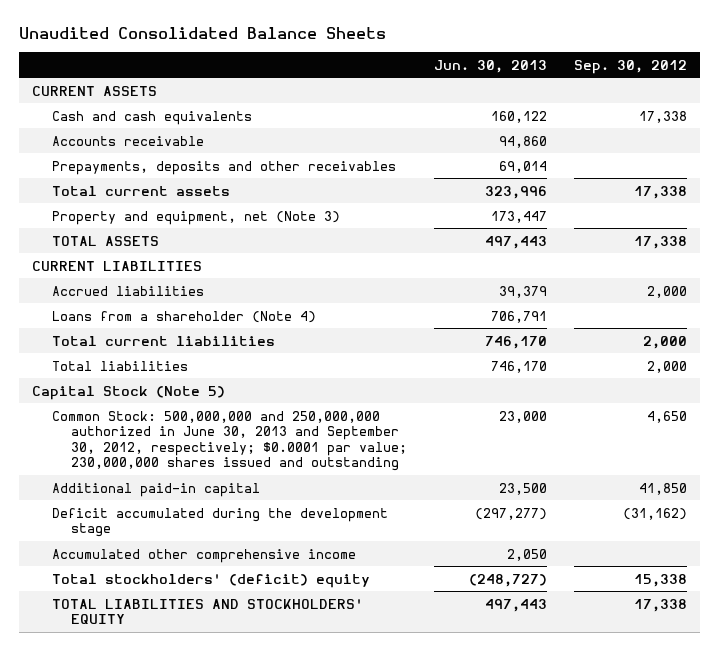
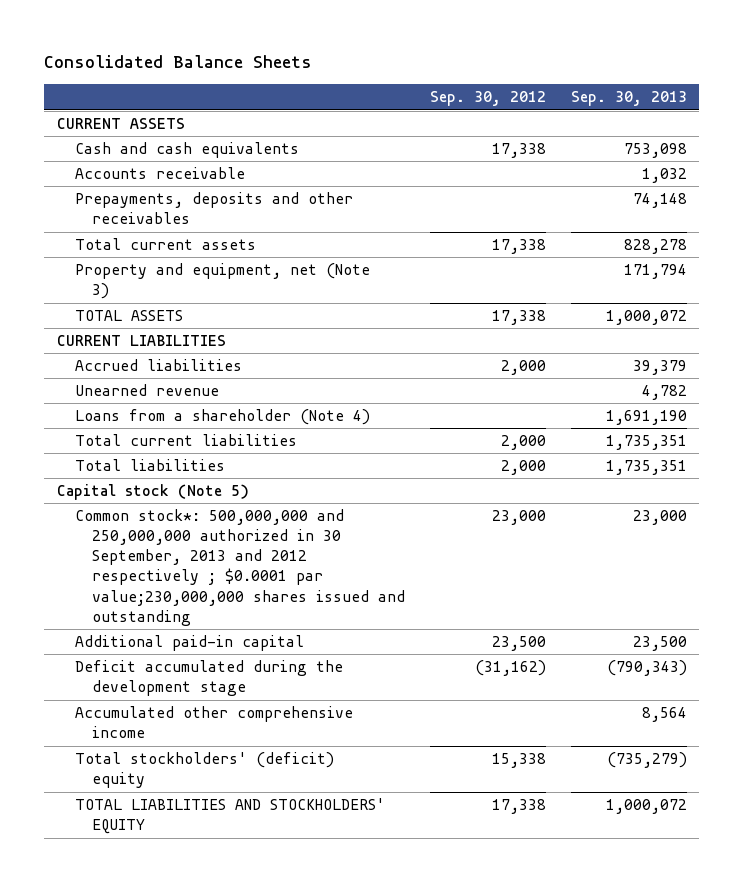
[18,26,386,39] Unaudited Consolidated Balance Sheets -> [44,55,313,69] Consolidated Balance Sheets
[433,59,547,73] Jun. 30, 2013 -> none
none -> [570,91,687,107] Sep. 30, 2013
none -> [74,384,219,397] Unearned revenue
[32,385,226,400] Capital Stock (Note 5) -> [56,484,249,501] Capital stock (Note 5)
[51,410,408,472] Common Stock: 500,000,000 and 250,000,000 authorized in June 30, 2013 and September 30, 2012, respectively; $0.0001 par value; 230,000,000 shares issued and outstanding -> [74,509,406,626] Common stock*: 500,000,000 and 250,000,000 authorized in 30 September, 2013 and 2012 respectively ; $0.0001 par value;230,000,000 shares issued and outstanding
[646,410,687,423] 4,650 -> [491,510,546,526] 23,000
[638,482,687,495] 41,850 -> [491,636,546,652] 23,500

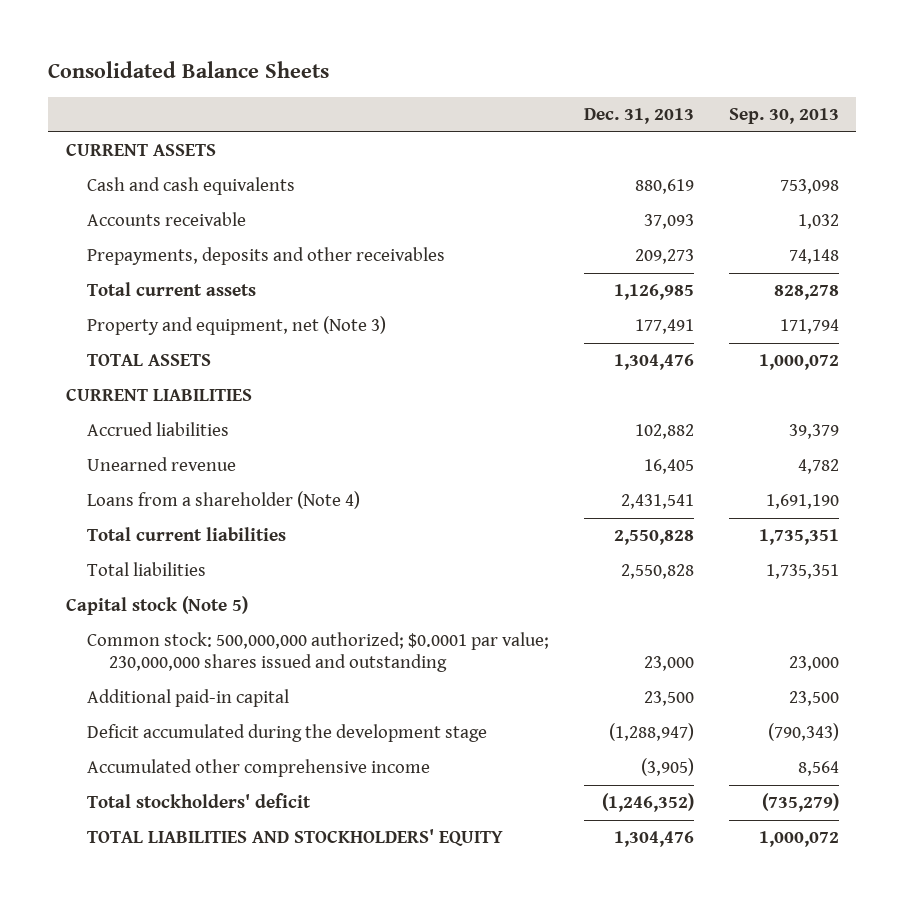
[429,91,546,107] Sep. 30, 2012 -> none
none -> [583,107,694,124] Dec. 31, 2013
[74,509,406,626] Common stock*: 500,000,000 and 250,000,000 authorized in 30 September, 2013 and 2012 respectively ; $0.0001 par value;230,000,000 shares issued and outstanding -> [87,632,550,673] Common stock: 500,000,000 authorized; $0.0001 par value; 230,000,000 shares issued and outstanding
[74,752,334,789] Total stockholders' (deficit) equity -> [87,793,312,809] Total stockholders' deficit

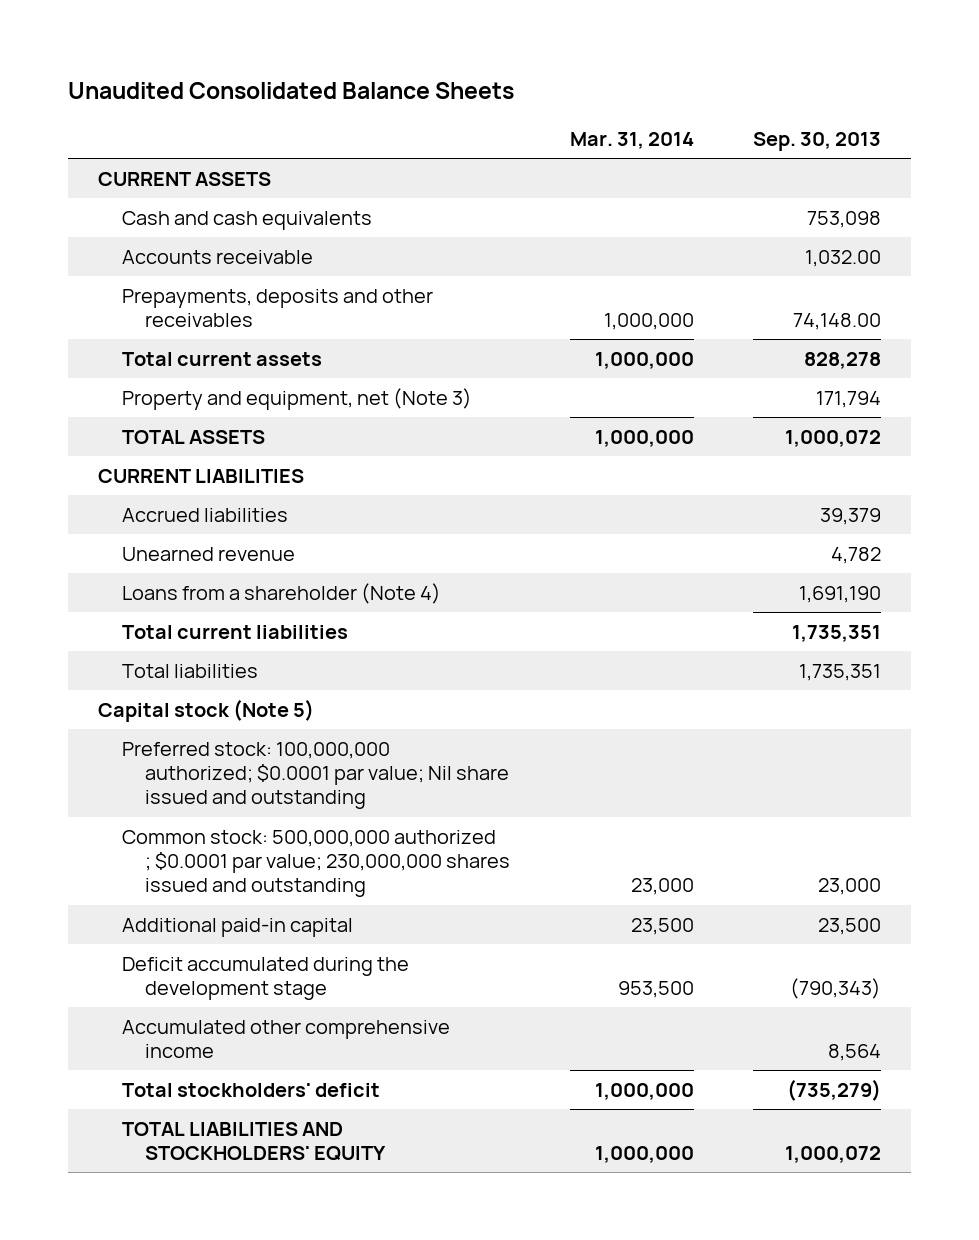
[48,60,330,78] Consolidated Balance Sheets -> [67,82,514,100] Unaudited Consolidated Balance Sheets
[583,107,694,124] Dec. 31, 2013 -> none
none -> [569,132,694,150] Mar. 31, 2014
[797,214,839,230] 1,032 -> [805,249,882,267] 1,032.00
[788,249,839,265] 74,148 -> [793,313,882,331] 74,148.00
none -> [121,741,510,810] Preferred stock: 100,000,000 authorized; $0.0001 par value; Nil share issued and outstanding
[87,632,550,673] Common stock: 500,000,000 authorized; $0.0001 par value; 230,000,000 shares issued and outstanding -> [121,829,511,898] Common stock: 500,000,000 authorized ; $0.0001 par value; 230,000,000 shares issued and outstanding

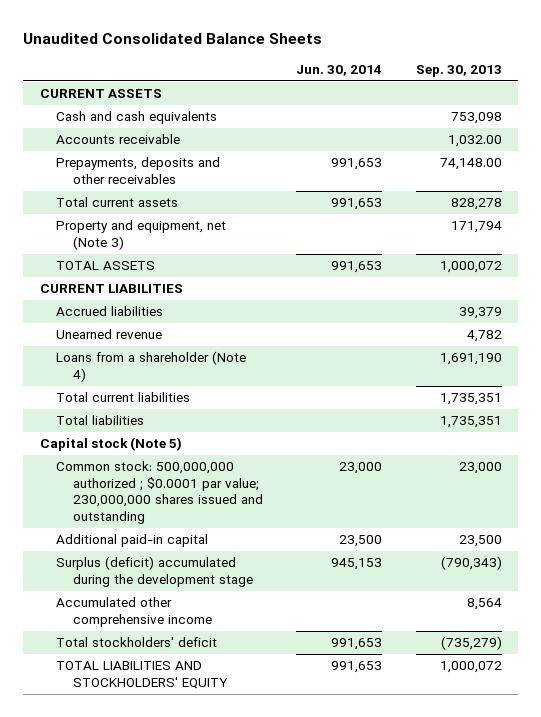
[569,132,694,150] Mar. 31, 2014 -> none
none -> [296,64,383,76] Jun. 30, 2014
[121,741,510,810] Preferred stock: 100,000,000 authorized; $0.0001 par value; Nil share issued and outstanding -> none
[121,956,409,1001] Deficit accumulated during the development stage -> [56,556,254,587] Surplus (deficit) accumulated during the development stage

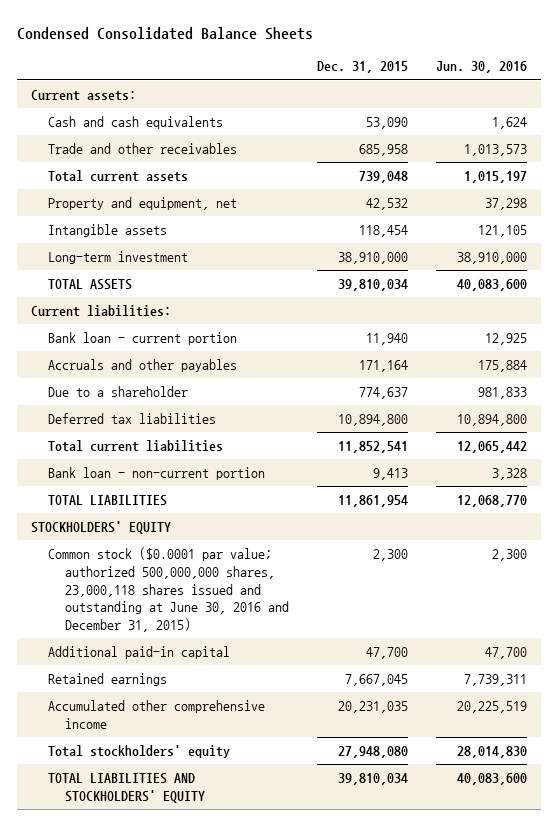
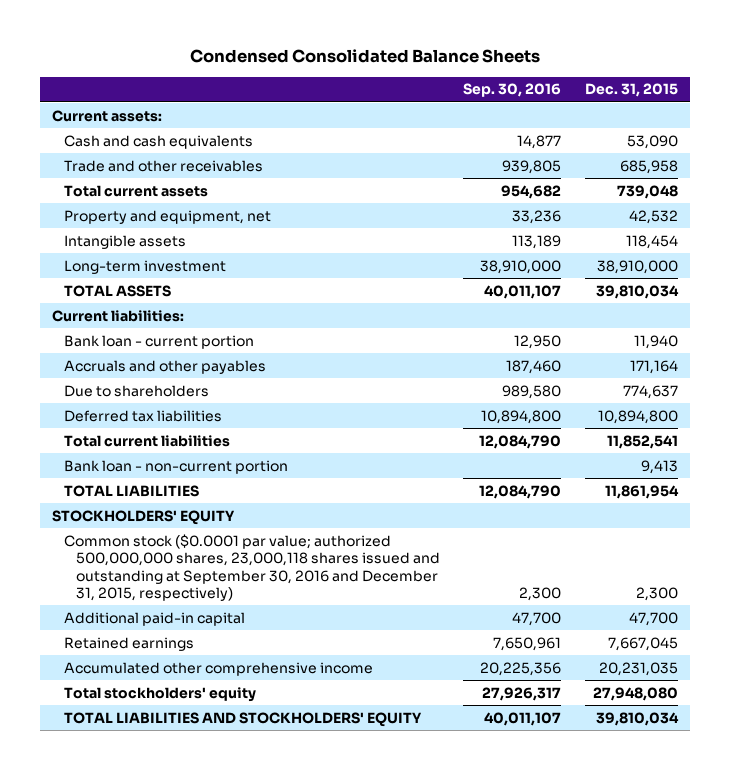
[435,61,527,74] Jun. 30, 2016 -> none
none -> [463,83,562,98] Sep. 30, 2016
[47,386,188,398] Due to a shareholder -> [63,384,209,397] Due to shareholders
[47,547,290,633] Common stock ($0.0001 par value; authorized 500,000,000 shares, 23,000,118 shares issued and outstanding at June 30, 2016 and December 31, 2015) -> [63,533,440,602] Common stock ($0.0001 par value; authorized 500,000,000 shares, 23,000,118 shares issued and outstanding at September 30, 2016 and December 31, 2015, respectively)

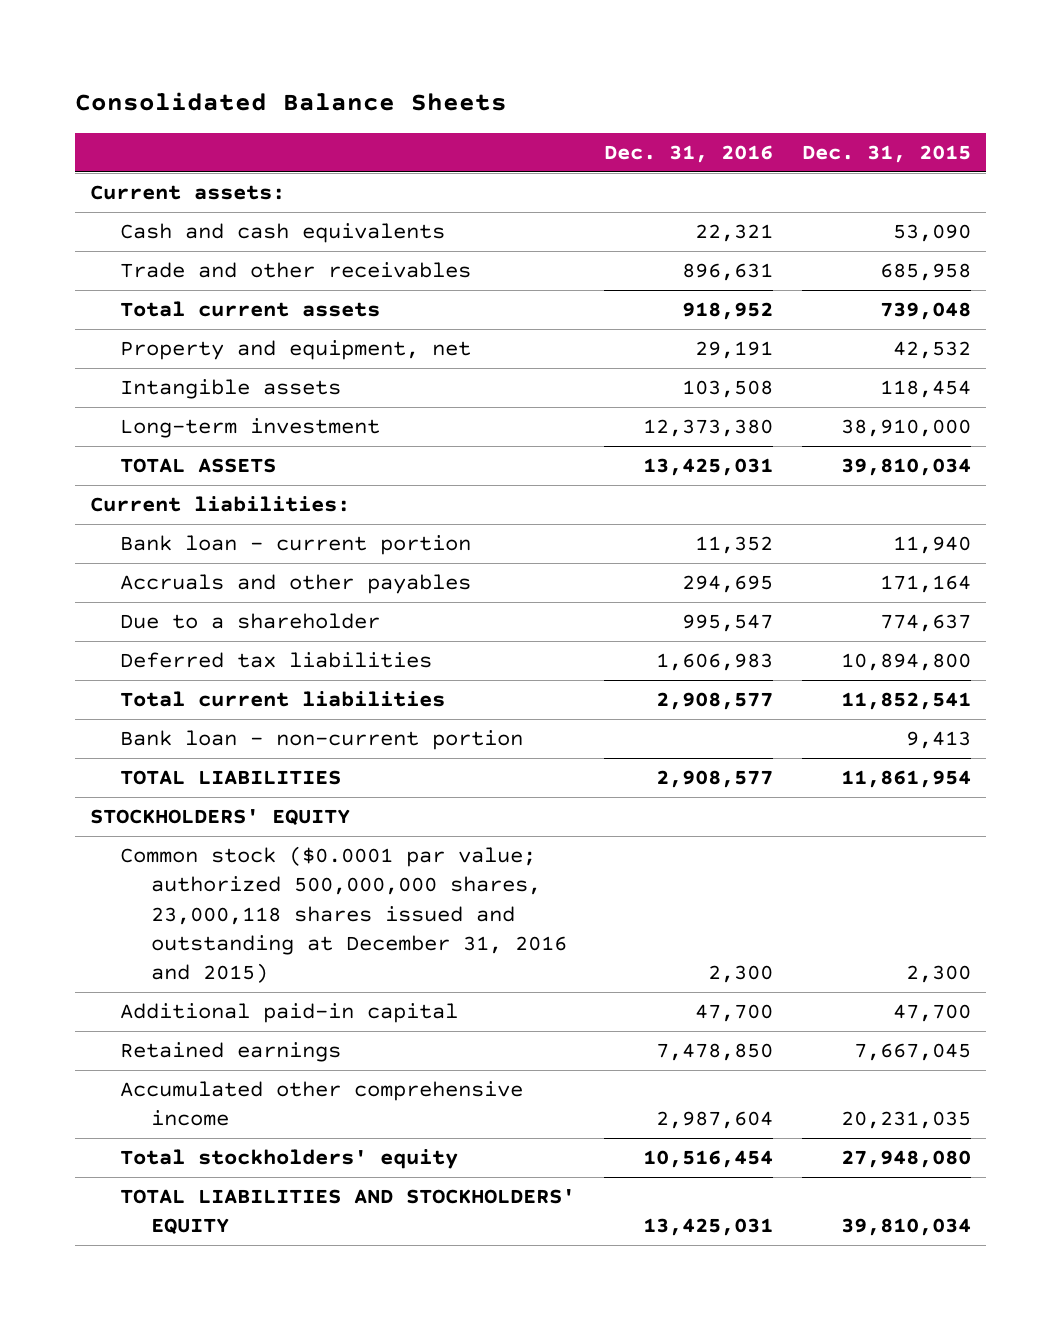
[190,49,541,64] Condensed Consolidated Balance Sheets -> [75,92,508,112] Consolidated Balance Sheets
[463,83,562,98] Sep. 30, 2016 -> none
none -> [604,145,774,164] Dec. 31, 2016
[63,384,209,397] Due to shareholders -> [120,613,381,630] Due to a shareholder
[63,533,440,602] Common stock ($0.0001 par value; authorized 500,000,000 shares, 23,000,118 shares issued and outstanding at September 30, 2016 and December 31, 2015, respectively) -> [120,846,567,984] Common stock ($0.0001 par value; authorized 500,000,000 shares, 23,000,118 shares issued and outstanding at December 31, 2016 and 2015)

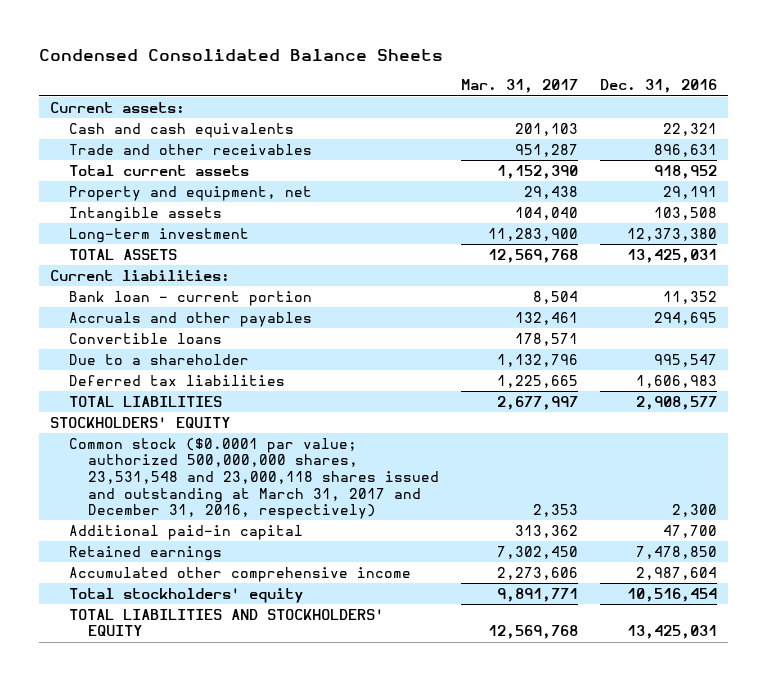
[75,92,508,112] Consolidated Balance Sheets -> [38,48,443,61] Condensed Consolidated Balance Sheets
[802,145,972,164] Dec. 31, 2015 -> none
none -> [460,79,578,94] Mar. 31, 2017
none -> [68,332,222,344] Convertible loans
[120,691,446,708] Total current liabilities -> none
[120,730,524,751] Bank loan - non-current portion -> none
[120,846,567,984] Common stock ($0.0001 par value; authorized 500,000,000 shares, 23,000,118 shares issued and outstanding at December 31, 2016 and 2015) -> [68,437,440,520] Common stock ($0.0001 par value; authorized 500,000,000 shares, 23,531,548 and 23,000,118 shares issued and outstanding at March 31, 2017 and December 31, 2016, respectively)

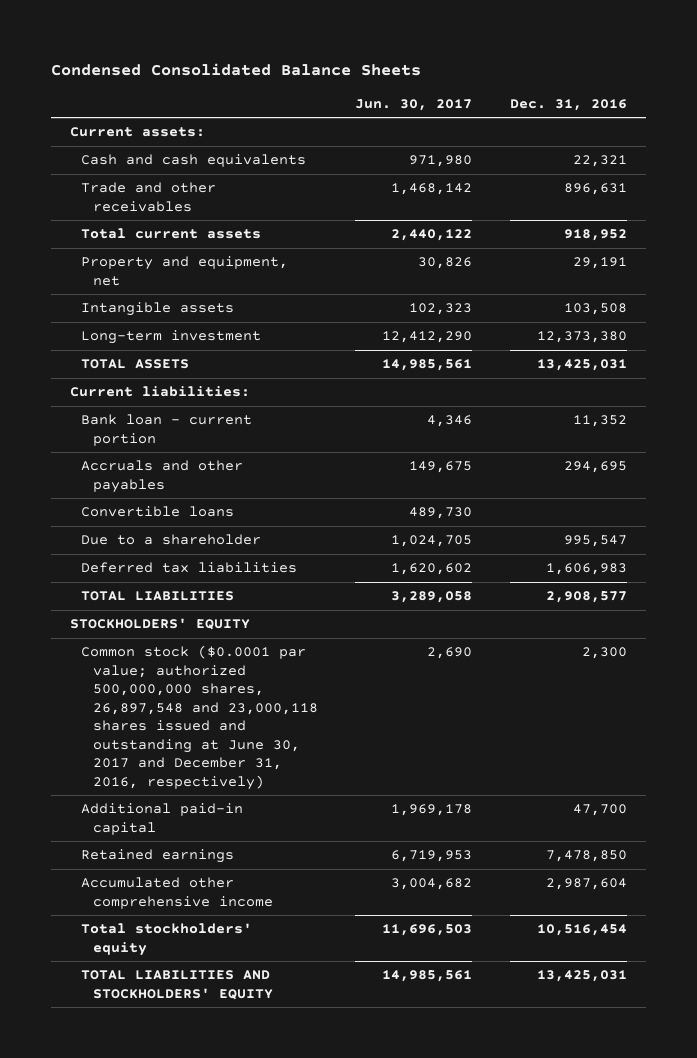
[460,79,578,94] Mar. 31, 2017 -> none
none -> [355,98,473,111] Jun. 30, 2017
[68,437,440,520] Common stock ($0.0001 par value; authorized 500,000,000 shares, 23,531,548 and 23,000,118 shares issued and outstanding at March 31, 2017 and December 31, 2016, respectively) -> [81,645,318,790] Common stock ($0.0001 par value; authorized 500,000,000 shares, 26,897,548 and 23,000,118 shares issued and outstanding at June 30, 2017 and December 31, 2016, respectively)

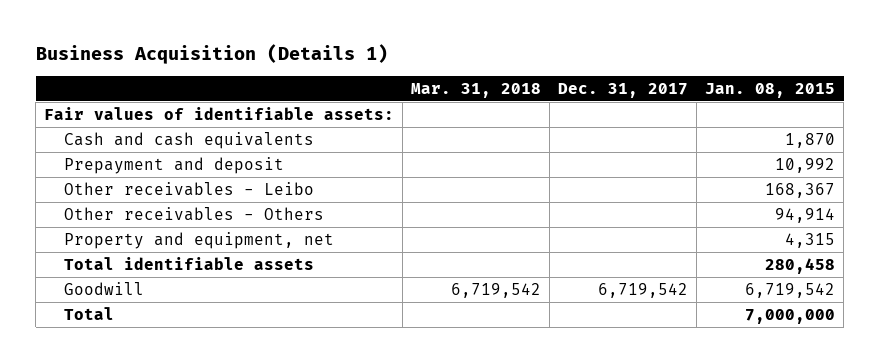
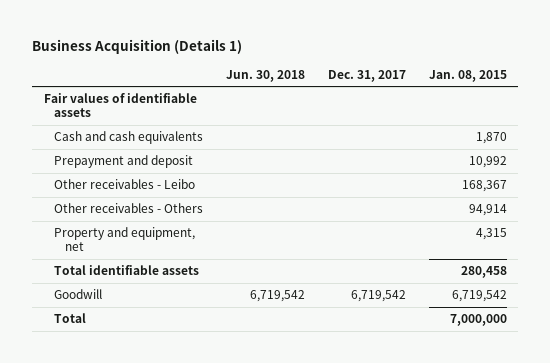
[411,82,542,98] Mar. 31, 2018 -> none
none -> [226,69,306,82] Jun. 30, 2018
[44,107,395,121] Fair values of identifiable assets: -> [43,93,197,118] Fair values of identifiable assets

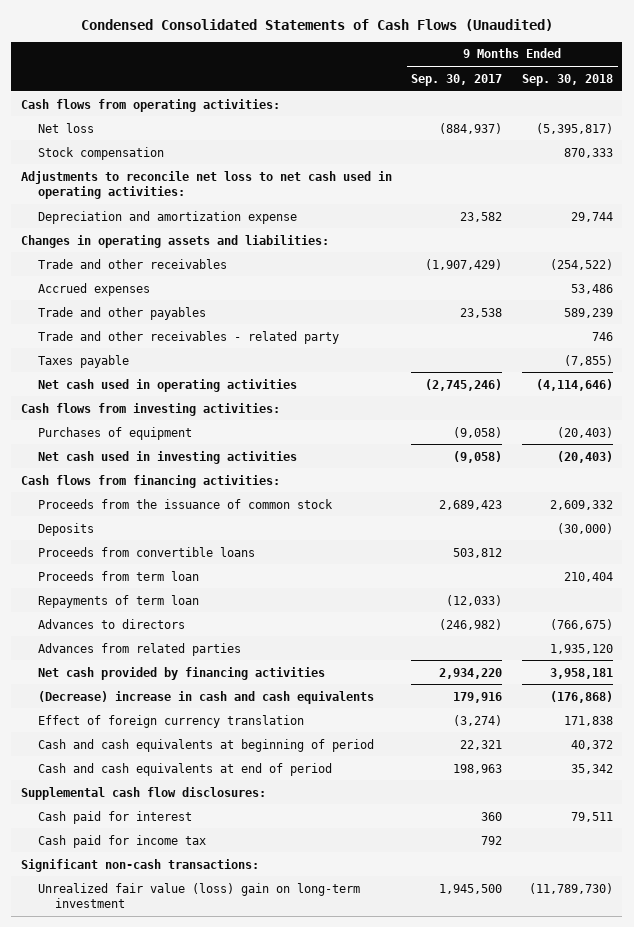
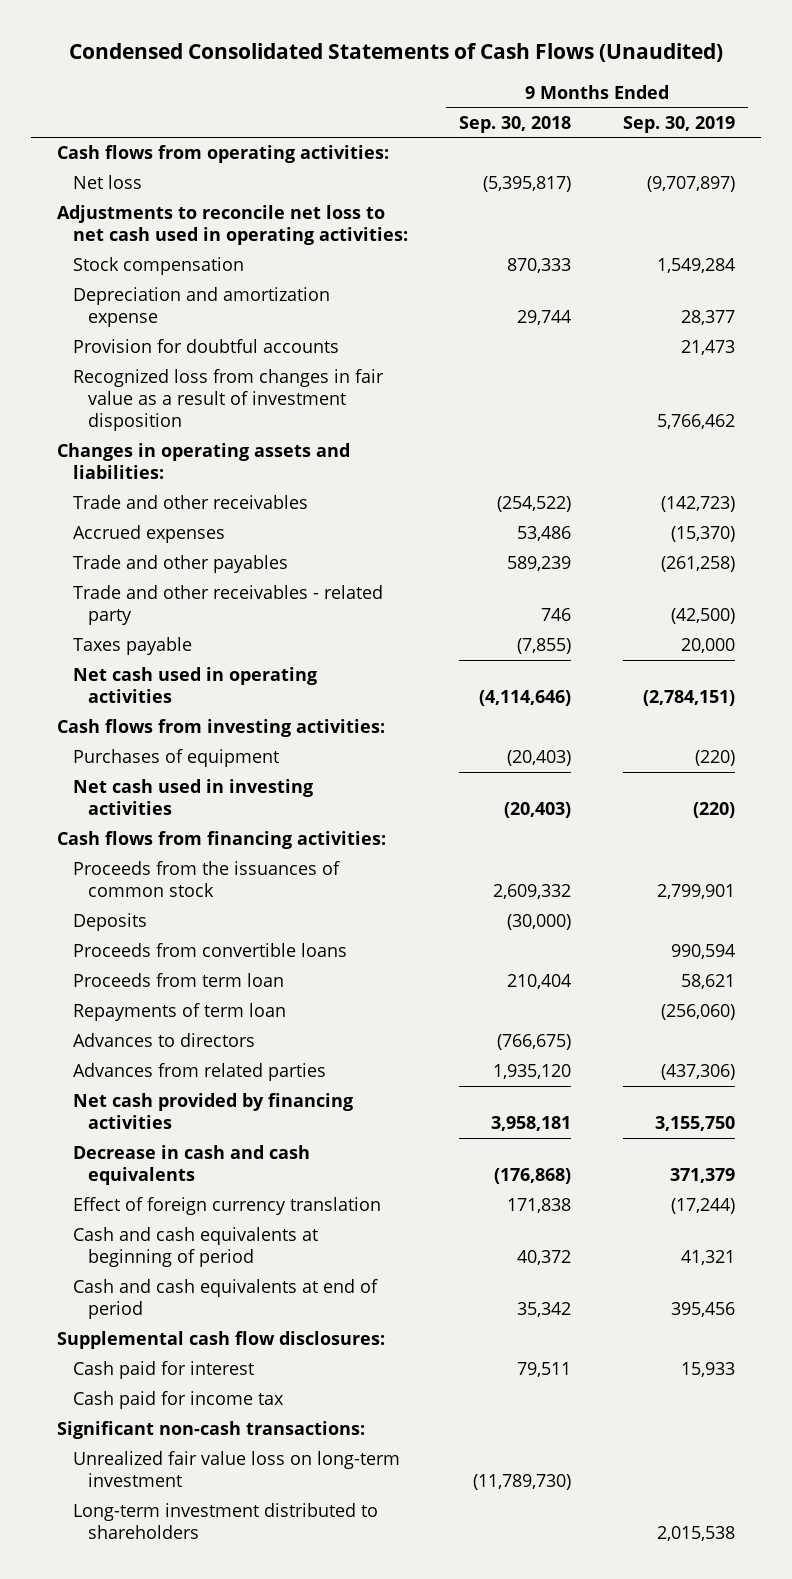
[411,73,503,86] Sep. 30, 2017 -> none
none -> [623,115,736,133] Sep. 30, 2019
[37,146,164,160] Stock compensation -> [72,257,244,276] Stock compensation
none -> [72,339,339,354] Provision for doubtful accounts
none -> [72,369,384,432] Recognized loss from changes in fair value as a result of investment disposition
[37,498,333,509] Proceeds from the issuance of common stock -> [72,861,340,898] Proceeds from the issuances of common stock
[37,690,374,704] (Decrease) increase in cash and cash equivalents -> [72,1145,310,1186] Decrease in cash and cash equivalents
[37,882,360,908] Unrealized fair value (loss) gain on long-term investment -> [72,1451,400,1488] Unrealized fair value loss on long-term investment
none -> [72,1503,378,1540] Long-term investment distributed to shareholders

